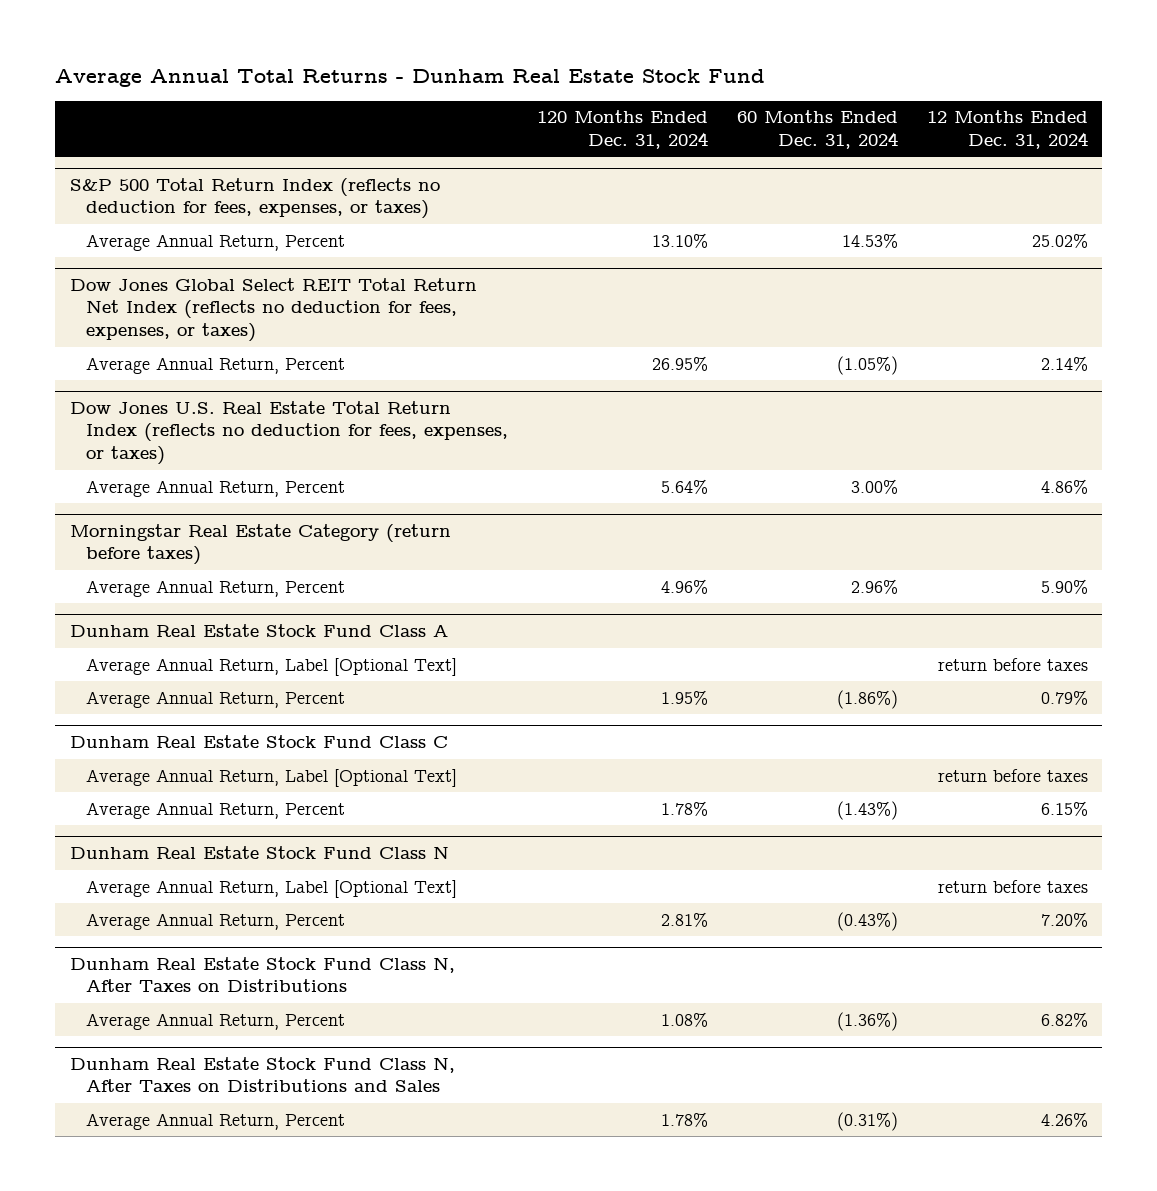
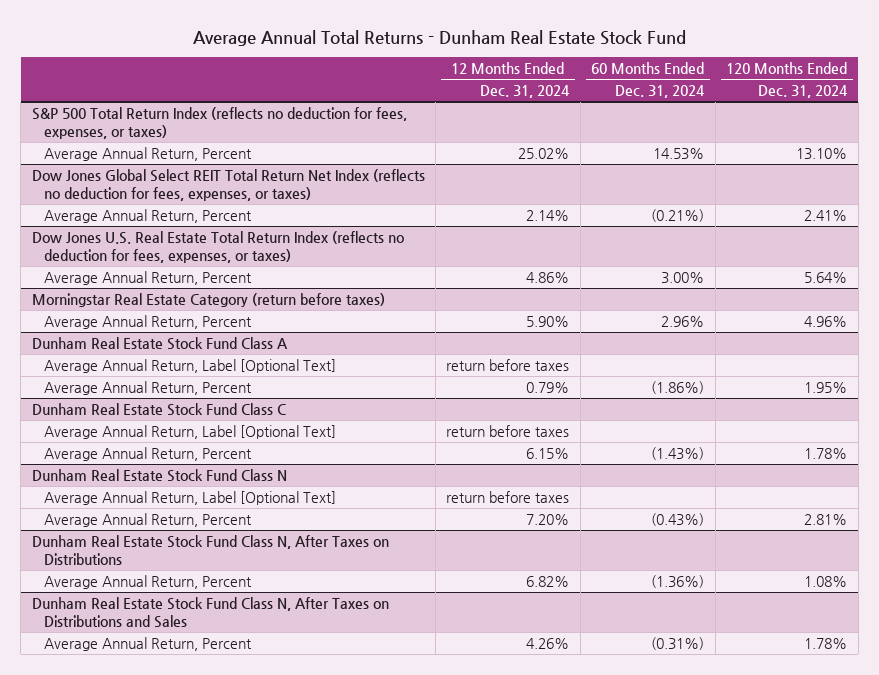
[652,355,709,371] 26.95% -> [804,210,848,222] 2.41%
[836,355,898,375] (1.05%) -> [651,209,705,223] (0.21%)

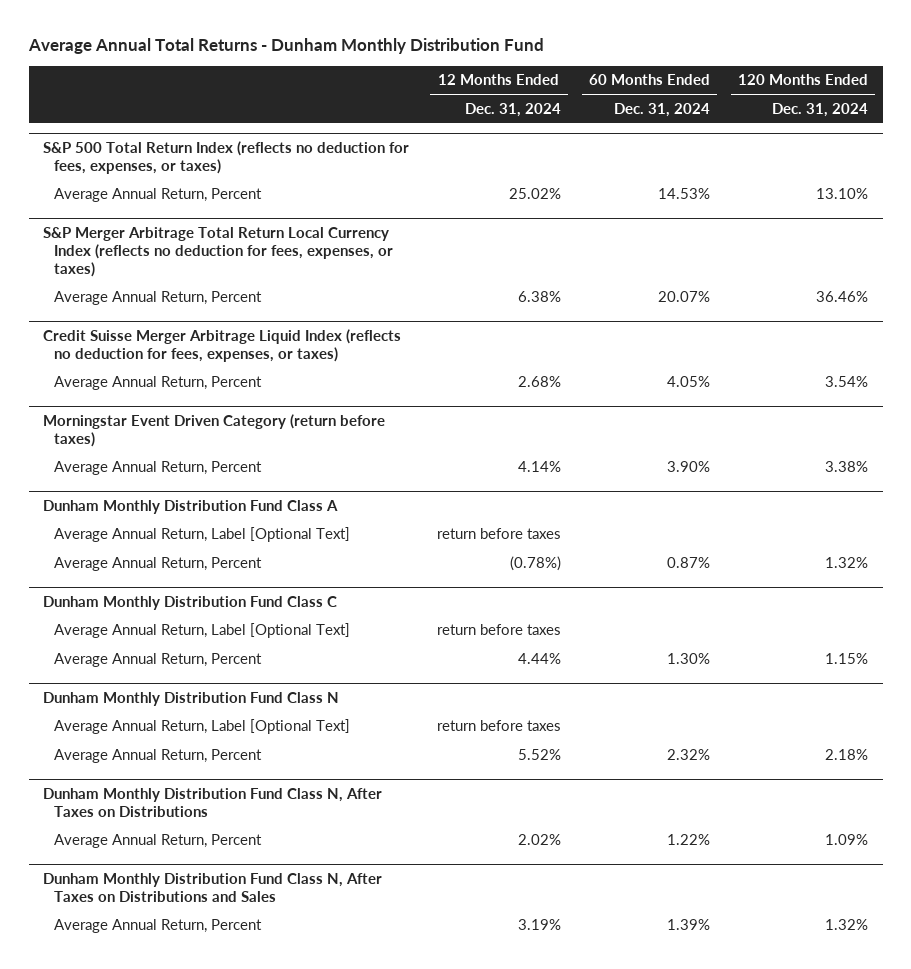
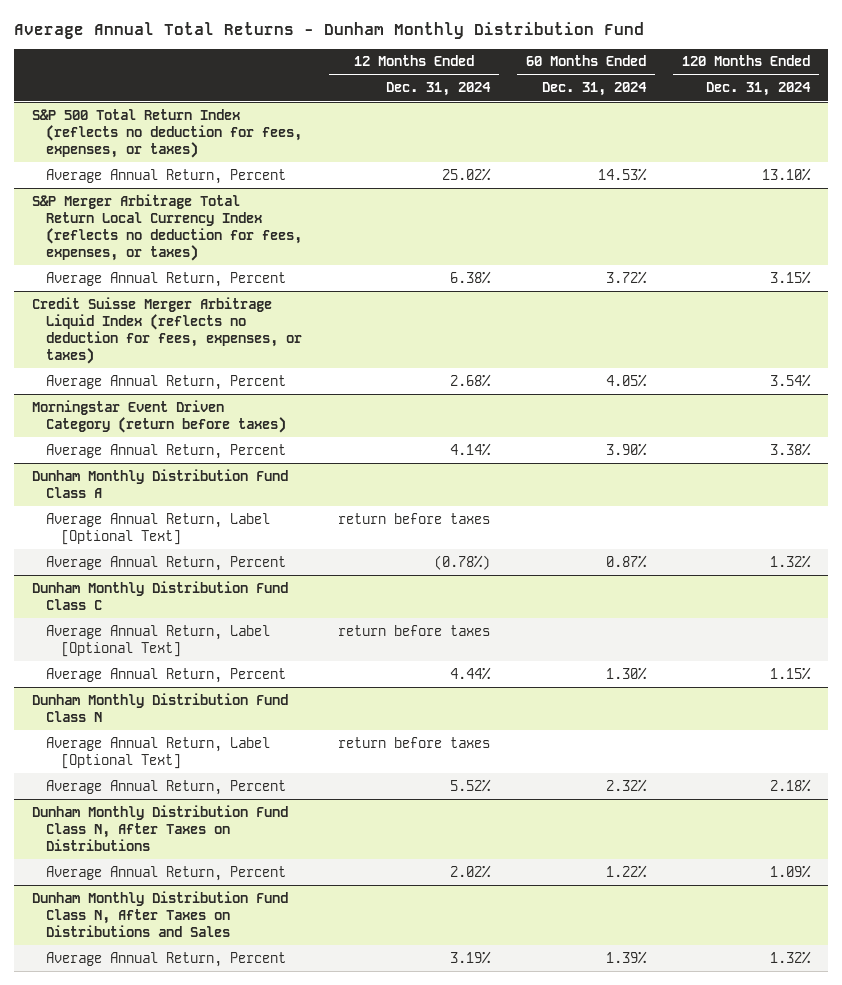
[658,291,711,303] 20.07% -> [605,270,647,284] 3.72%
[816,291,869,303] 36.46% -> [769,270,811,284] 3.15%

